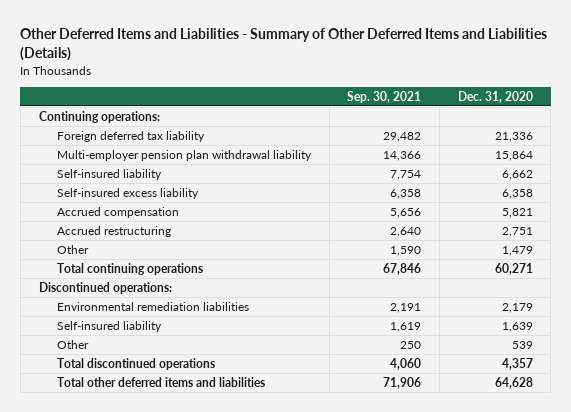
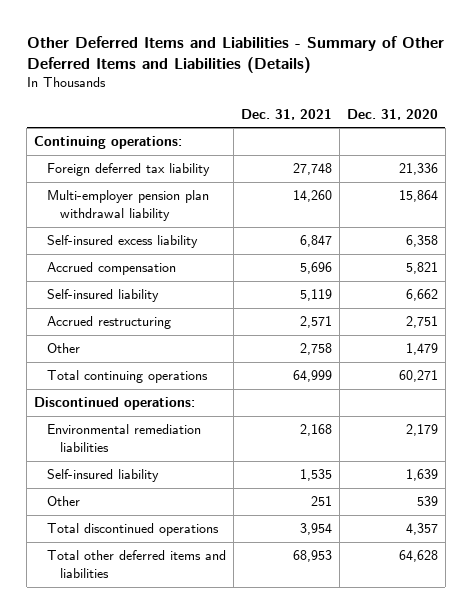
[347,90,422,103] Sep. 30, 2021 -> none
none -> [240,108,332,120] Dec. 31, 2021
[56,168,162,180] Self-insured liability -> [46,289,159,303] Self-insured liability

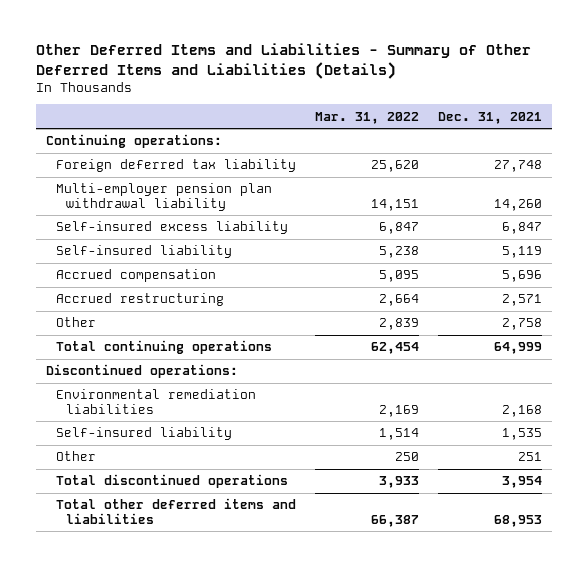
[346,108,438,120] Dec. 31, 2020 -> none
none -> [315,111,420,124] Mar. 31, 2022
[46,262,176,276] Accrued compensation -> [55,269,216,283] Accrued compensation

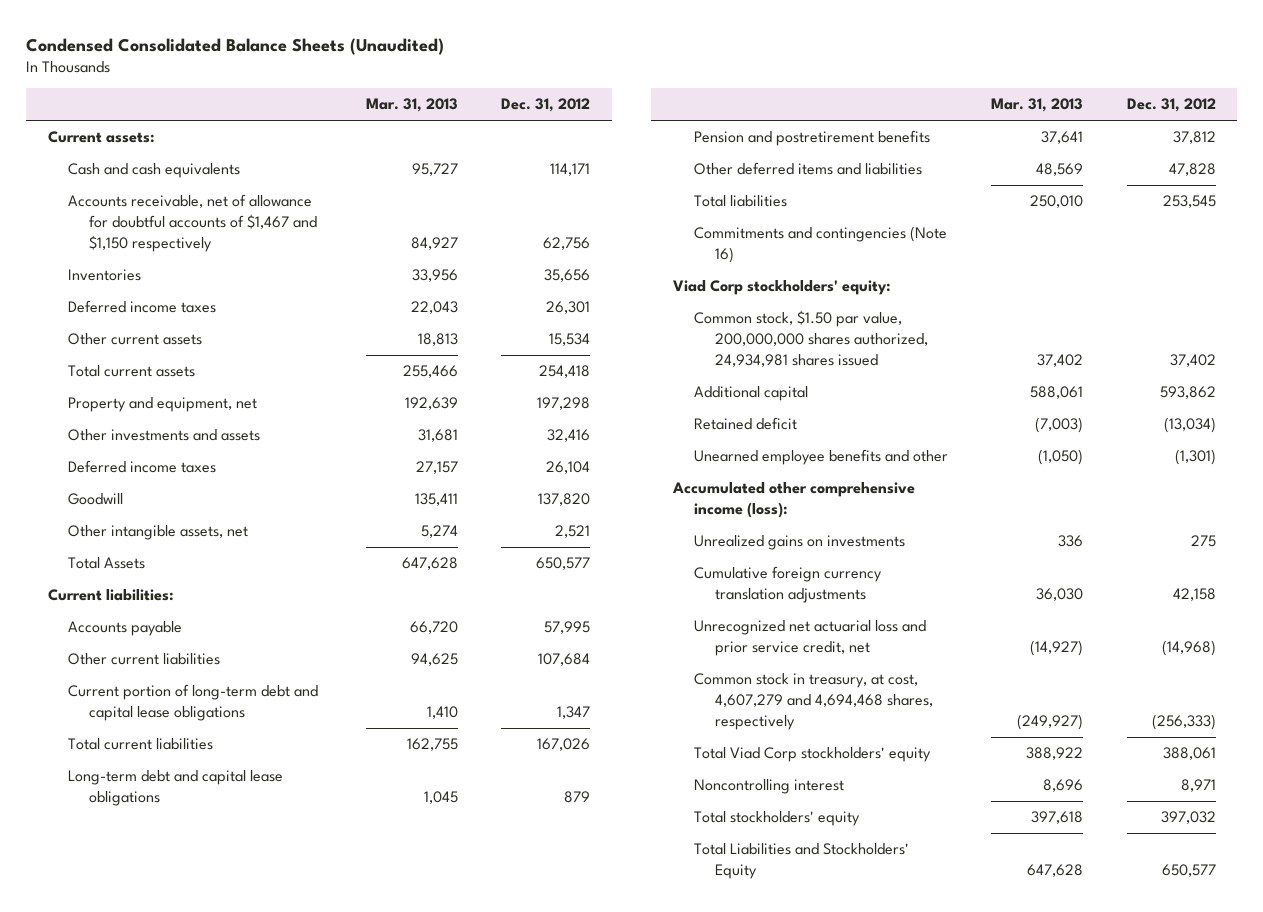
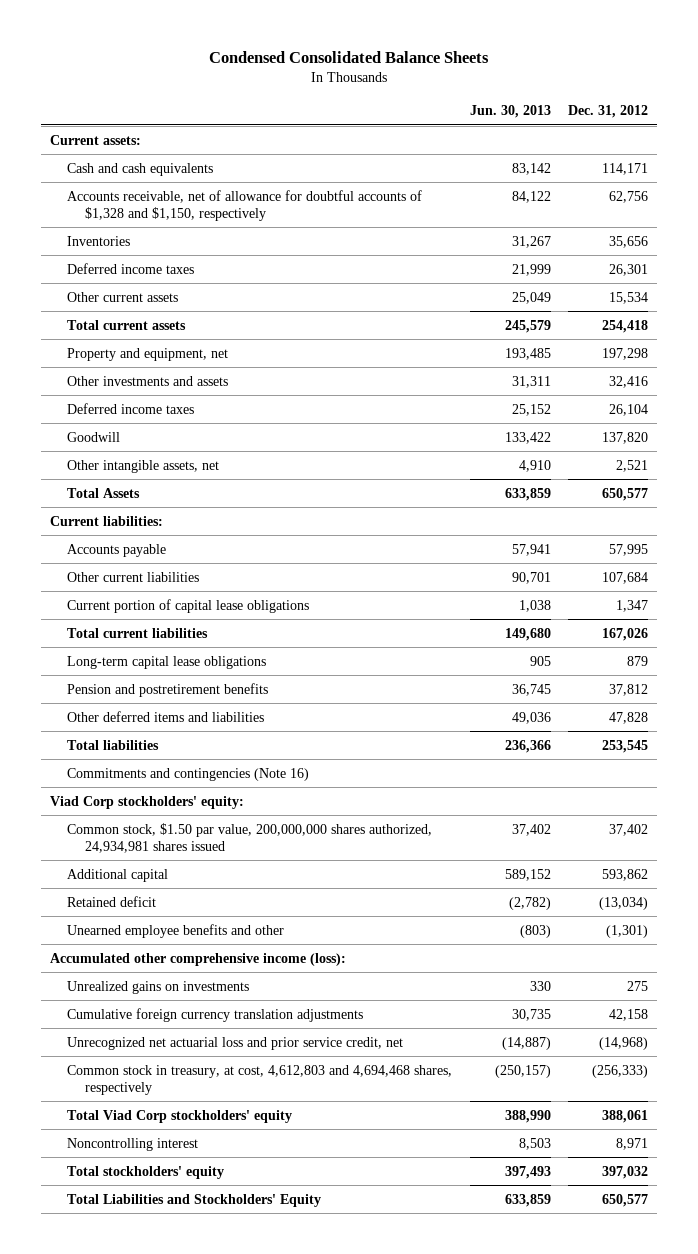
[25,37,444,55] Condensed Consolidated Balance Sheets (Unaudited) -> [209,51,490,64] Condensed Consolidated Balance Sheets
[365,98,458,113] Mar. 31, 2013 -> none
none -> [469,105,551,119] Jun. 30, 2013
[68,194,318,252] Accounts receivable, net of allowance for doubtful accounts of $1,467 and $1,150 respectively -> [67,189,423,222] Accounts receivable, net of allowance for doubtful accounts of $1,328 and $1,150, respectively
[68,684,319,722] Current portion of long-term debt and capital lease obligations -> [67,598,310,613] Current portion of capital lease obligations
[68,770,284,807] Long-term debt and capital lease obligations -> [67,655,267,669] Long-term capital lease obligations
[693,673,933,730] Common stock in treasury, at cost, 4,607,279 and 4,694,468 shares, respectively -> [67,1064,453,1096] Common stock in treasury, at cost, 4,612,803 and 4,694,468 shares, respectively

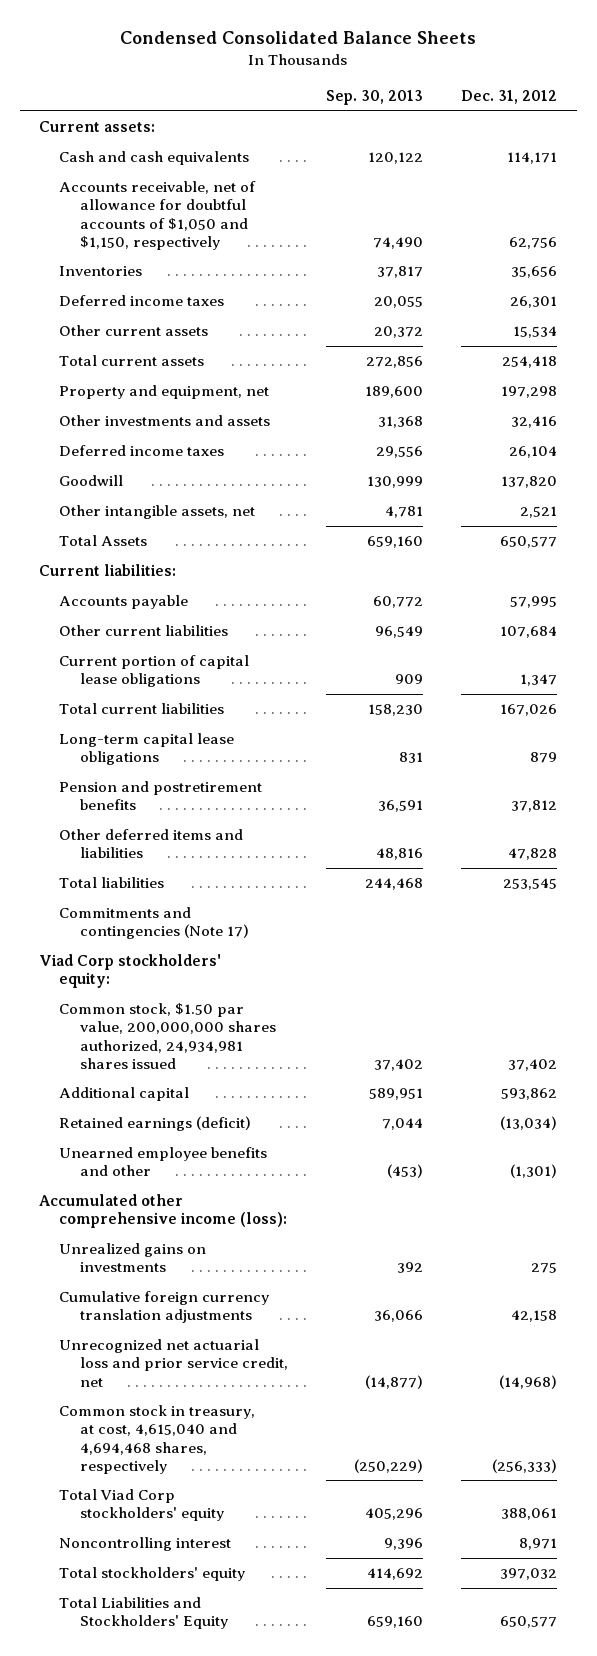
[469,105,551,119] Jun. 30, 2013 -> none
none -> [326,90,424,106] Sep. 30, 2013
[67,189,423,222] Accounts receivable, net of allowance for doubtful accounts of $1,328 and $1,150, respectively -> [59,181,257,250] Accounts receivable, net of allowance for doubtful accounts of $1,050 and $1,150, respectively
[67,767,310,781] Commitments and contingencies (Note 16) -> [59,907,249,940] Commitments and contingencies (Note 17)
[67,895,157,907] Retained deficit -> [59,1116,252,1132] Retained earnings (deficit)
[67,1064,453,1096] Common stock in treasury, at cost, 4,612,803 and 4,694,468 shares, respectively -> [59,1405,256,1474] Common stock in treasury, at cost, 4,615,040 and 4,694,468 shares, respectively

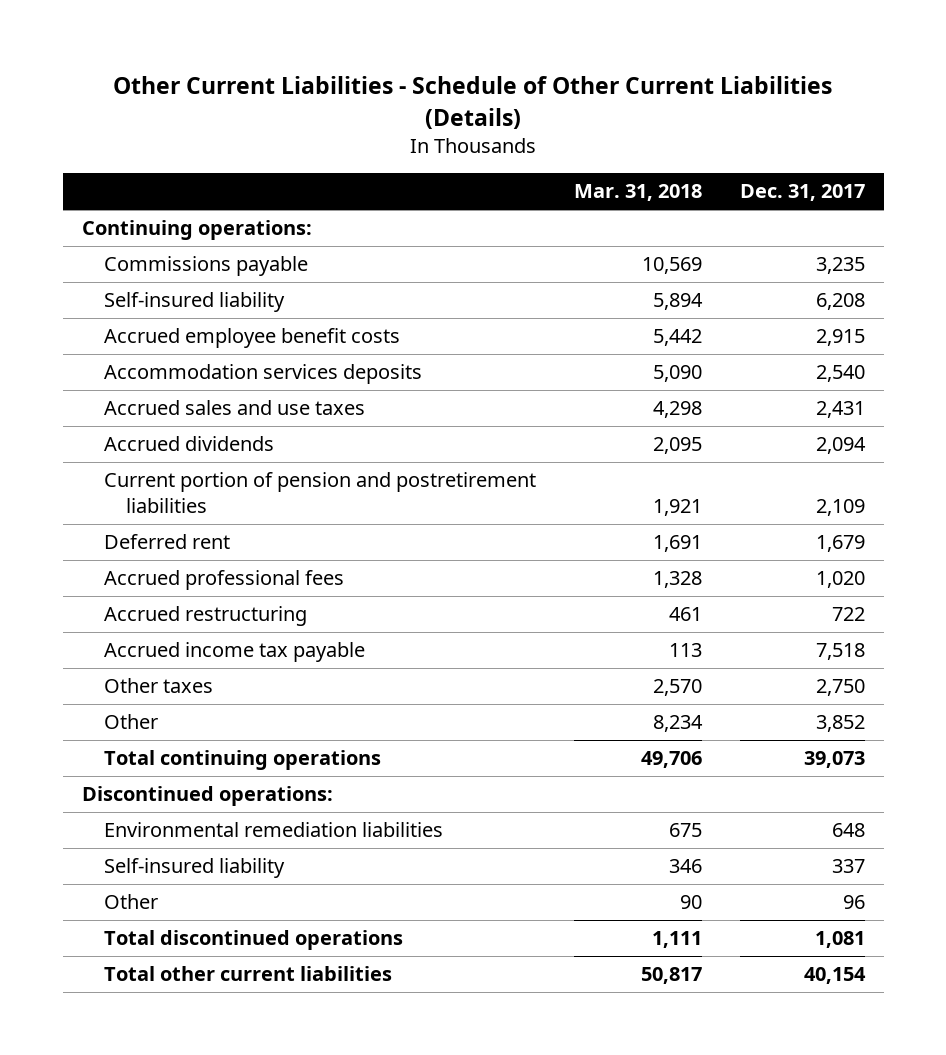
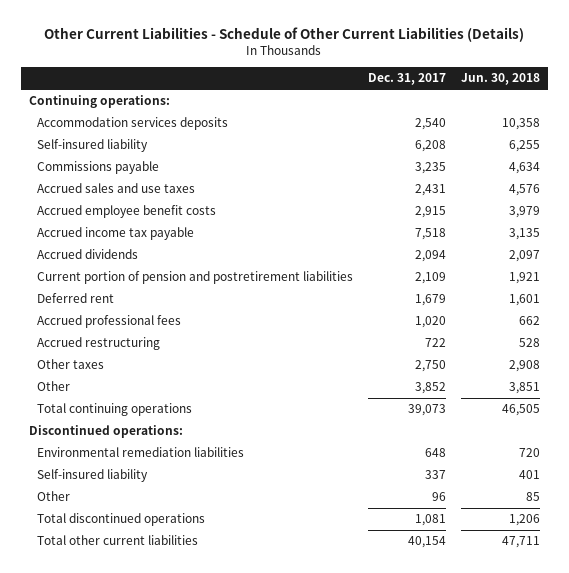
[573,184,702,202] Mar. 31, 2018 -> none
none -> [461,73,541,86] Jun. 30, 2018
[103,292,285,313] Self-insured liability -> [36,139,148,153] Self-insured liability
[103,256,308,277] Commissions payable -> [36,161,159,175] Commissions payable
[103,328,400,349] Accrued employee benefit costs -> [36,205,216,219] Accrued employee benefit costs
[103,642,365,663] Accrued income tax payable -> [36,227,194,241] Accrued income tax payable

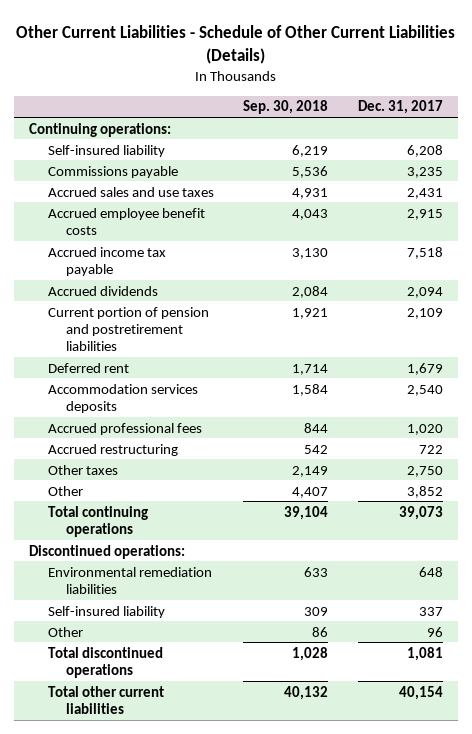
[461,73,541,86] Jun. 30, 2018 -> none
none -> [243,100,329,115] Sep. 30, 2018
[36,117,228,131] Accommodation services deposits -> [47,383,198,413] Accommodation services deposits

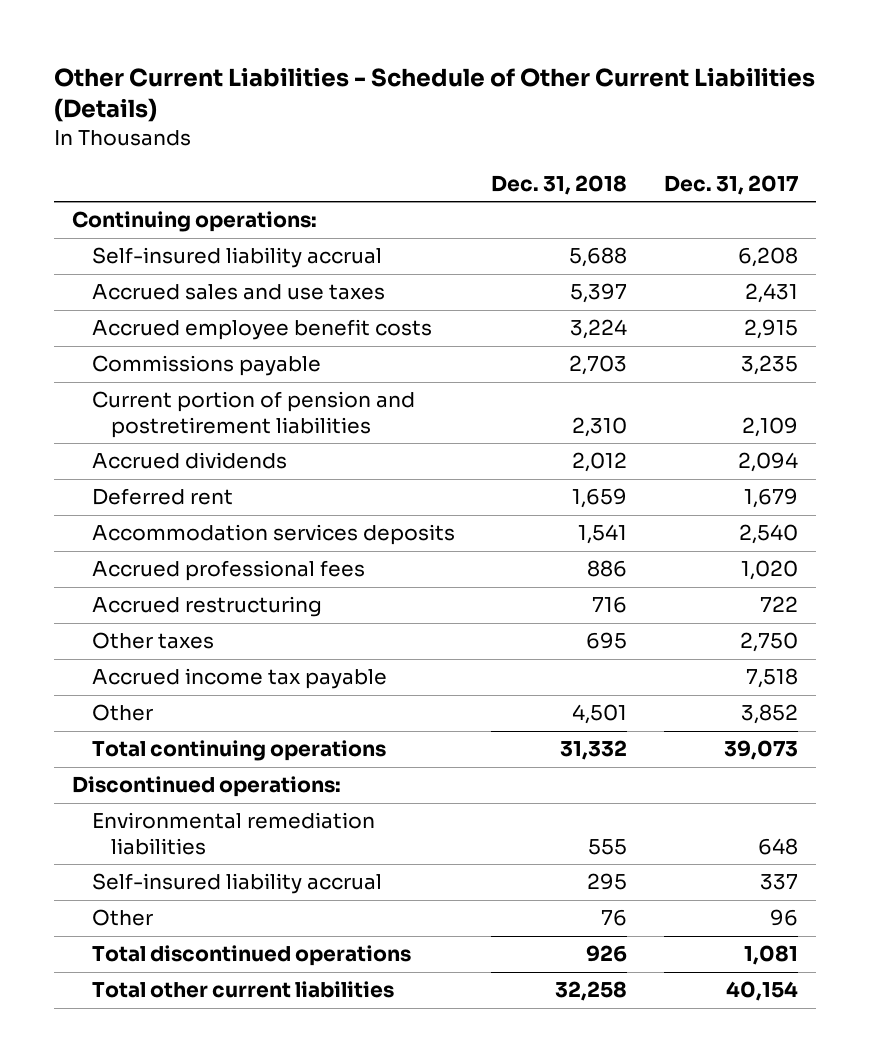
[243,100,329,115] Sep. 30, 2018 -> none
none -> [491,174,628,195] Dec. 31, 2018
[47,144,165,157] Self-insured liability -> [91,247,382,269] Self-insured liability accrual
[47,165,178,178] Commissions payable -> [91,355,321,377] Commissions payable
[47,285,158,296] Accrued dividends -> [91,452,287,470] Accrued dividends
[47,246,166,276] Accrued income tax payable -> [91,668,387,690] Accrued income tax payable
[47,605,165,618] Self-insured liability -> [91,873,382,895] Self-insured liability accrual

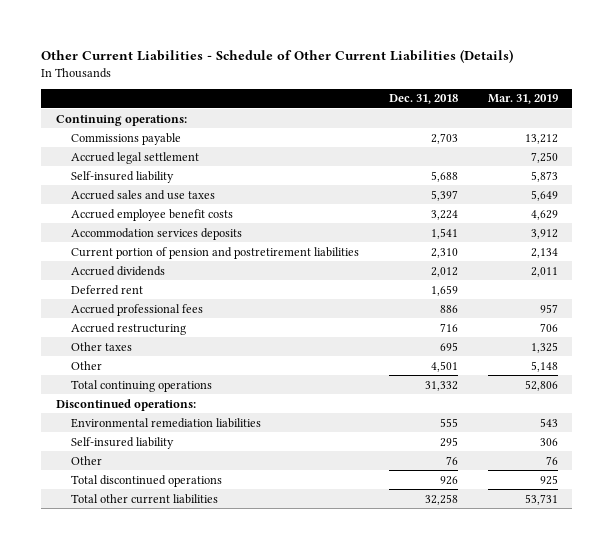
[663,174,798,195] Dec. 31, 2017 -> none
none -> [487,94,558,105] Mar. 31, 2019
[91,355,321,377] Commissions payable -> [70,132,181,145] Commissions payable
none -> [70,151,199,164] Accrued legal settlement
[91,247,382,269] Self-insured liability accrual -> [70,170,174,183] Self-insured liability
[91,524,455,546] Accommodation services deposits -> [70,227,242,240] Accommodation services deposits
[91,668,387,690] Accrued income tax payable -> none
[91,873,382,895] Self-insured liability accrual -> [70,436,174,449] Self-insured liability

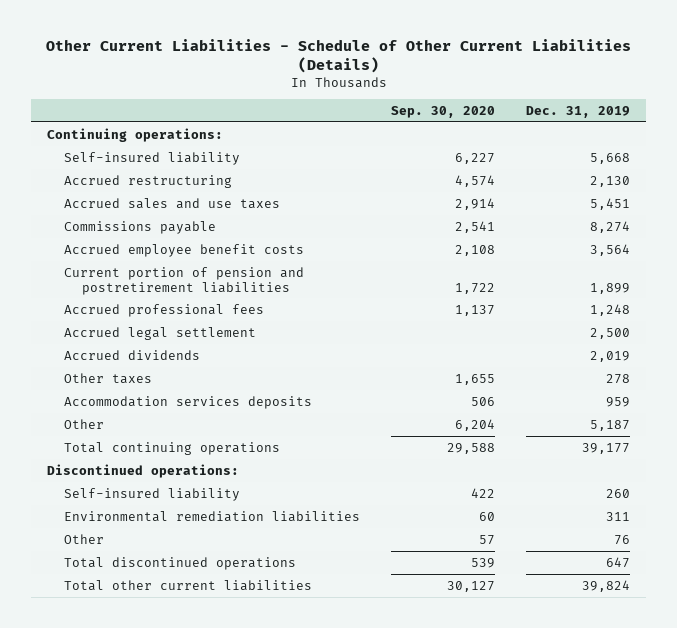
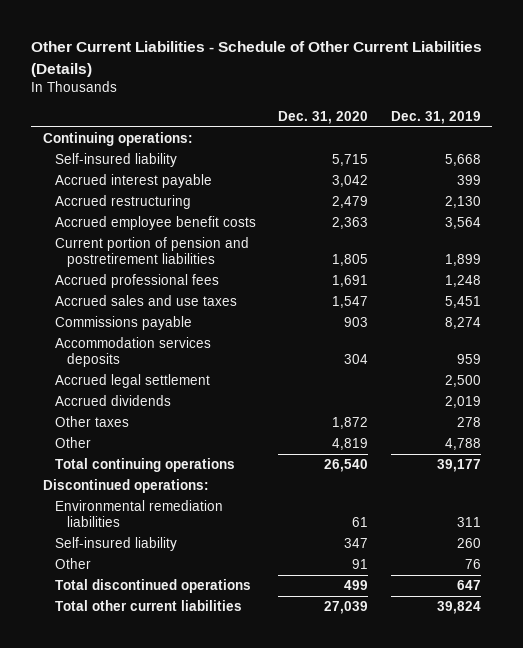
[391,105,496,118] Sep. 30, 2020 -> none
none -> [278,111,369,125] Dec. 31, 2020
none -> [54,174,212,189] Accrued interest payable
[64,197,281,209] Accrued sales and use taxes -> [54,295,237,307] Accrued sales and use taxes
[64,220,217,234] Commissions payable -> [54,316,192,331] Commissions payable
[64,395,313,409] Accommodation services deposits -> [54,337,211,368] Accommodation services deposits
[590,419,631,431] 5,187 -> [444,438,481,451] 4,788
[64,487,241,501] Self-insured liability -> [54,537,177,552] Self-insured liability

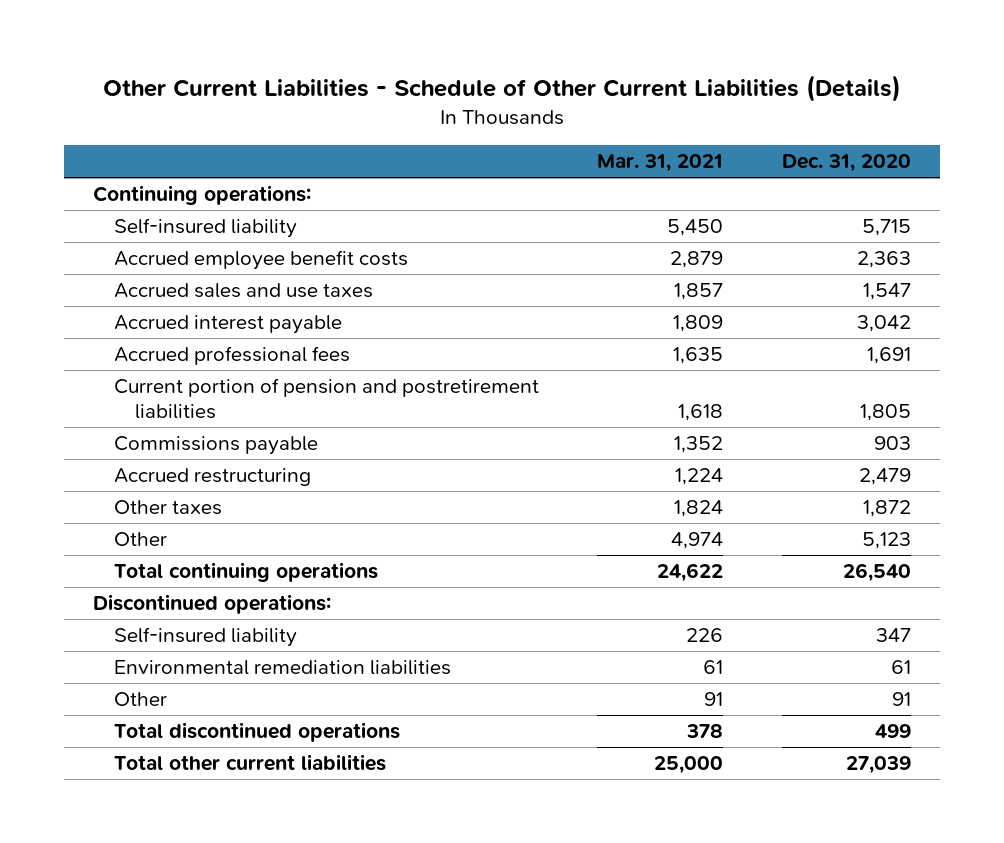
[390,111,481,125] Dec. 31, 2019 -> none
none -> [597,154,724,173] Mar. 31, 2021
[54,174,212,189] Accrued interest payable -> [113,315,342,335] Accrued interest payable
[54,274,219,289] Accrued professional fees -> [113,346,350,366] Accrued professional fees
[54,237,249,268] Current portion of pension and postretirement liabilities -> [113,378,539,420] Current portion of pension and postretirement liabilities
[54,337,211,368] Accommodation services deposits -> none
[54,374,210,389] Accrued legal settlement -> none
[54,395,171,407] Accrued dividends -> none
[54,195,191,210] Accrued restructuring -> [113,468,311,487] Accrued restructuring
[332,438,369,451] 4,819 -> [861,532,911,550] 5,123
[54,500,223,528] Environmental remediation liabilities -> [113,660,451,676] Environmental remediation liabilities

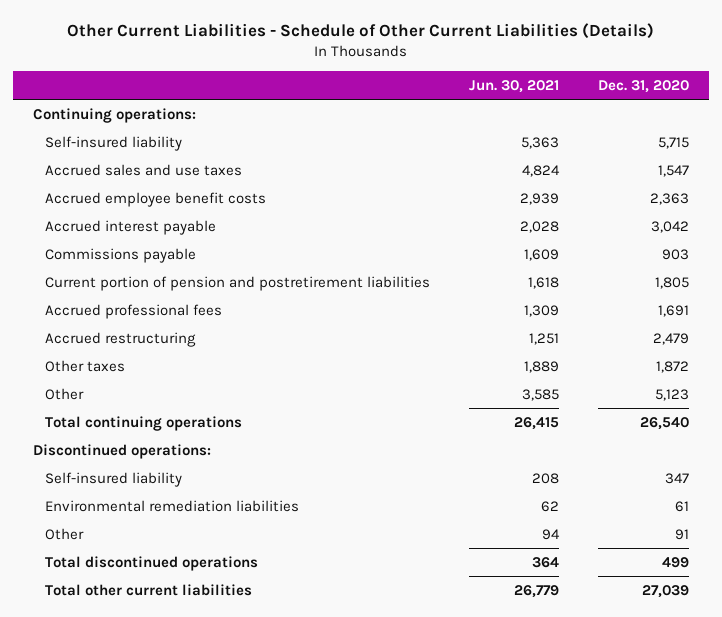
[597,154,724,173] Mar. 31, 2021 -> none
none -> [469,79,560,93] Jun. 30, 2021
[113,250,408,271] Accrued employee benefit costs -> [44,191,266,207] Accrued employee benefit costs
[113,378,539,420] Current portion of pension and postretirement liabilities -> [44,275,430,291] Current portion of pension and postretirement liabilities
[113,346,350,366] Accrued professional fees -> [44,303,222,319] Accrued professional fees

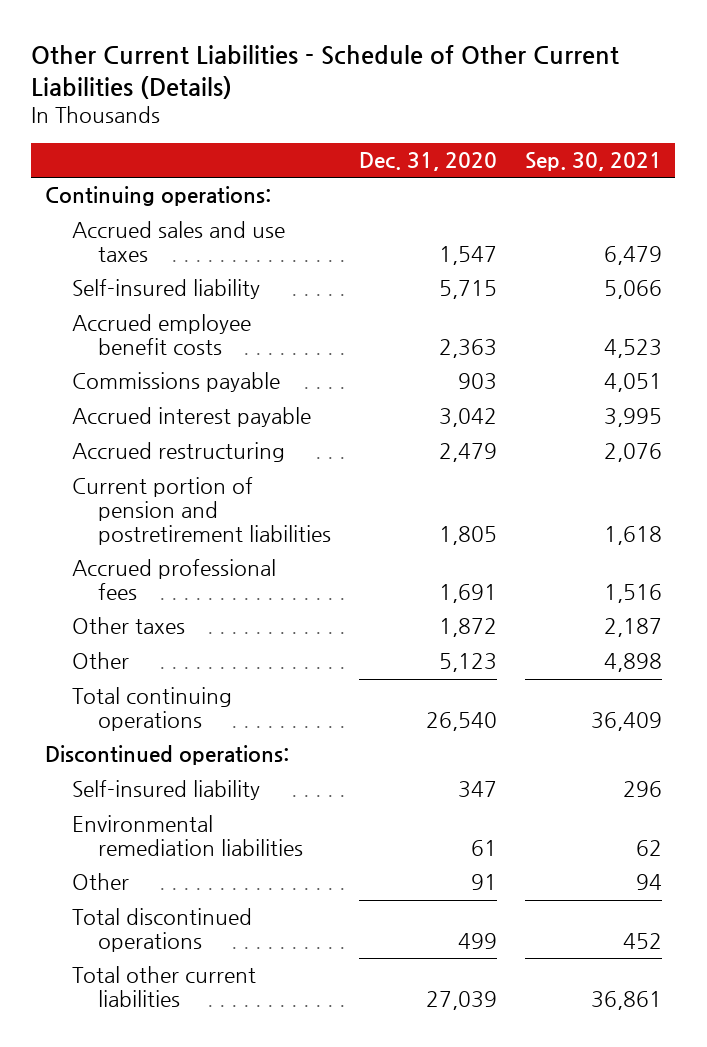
[469,79,560,93] Jun. 30, 2021 -> none
none -> [524,152,662,172] Sep. 30, 2021
[44,135,182,151] Self-insured liability -> [71,279,260,300] Self-insured liability
[44,219,216,235] Accrued interest payable -> [71,407,311,428] Accrued interest payable
[44,331,196,347] Accrued restructuring -> [71,442,285,463] Accrued restructuring

